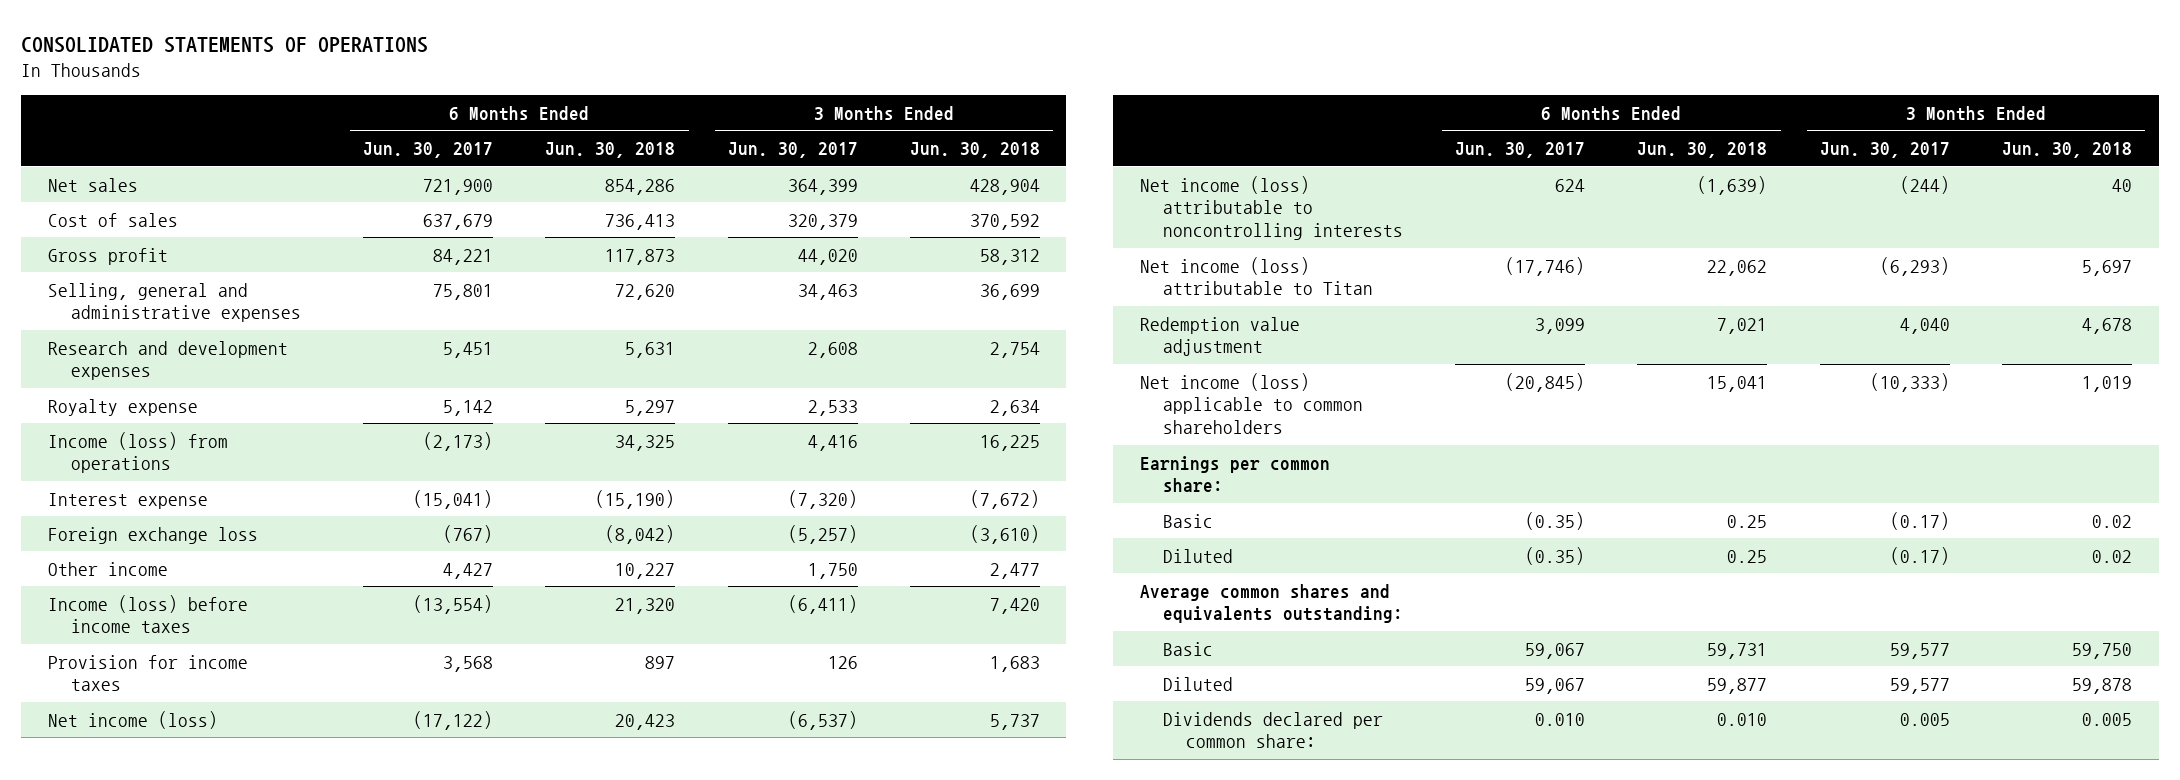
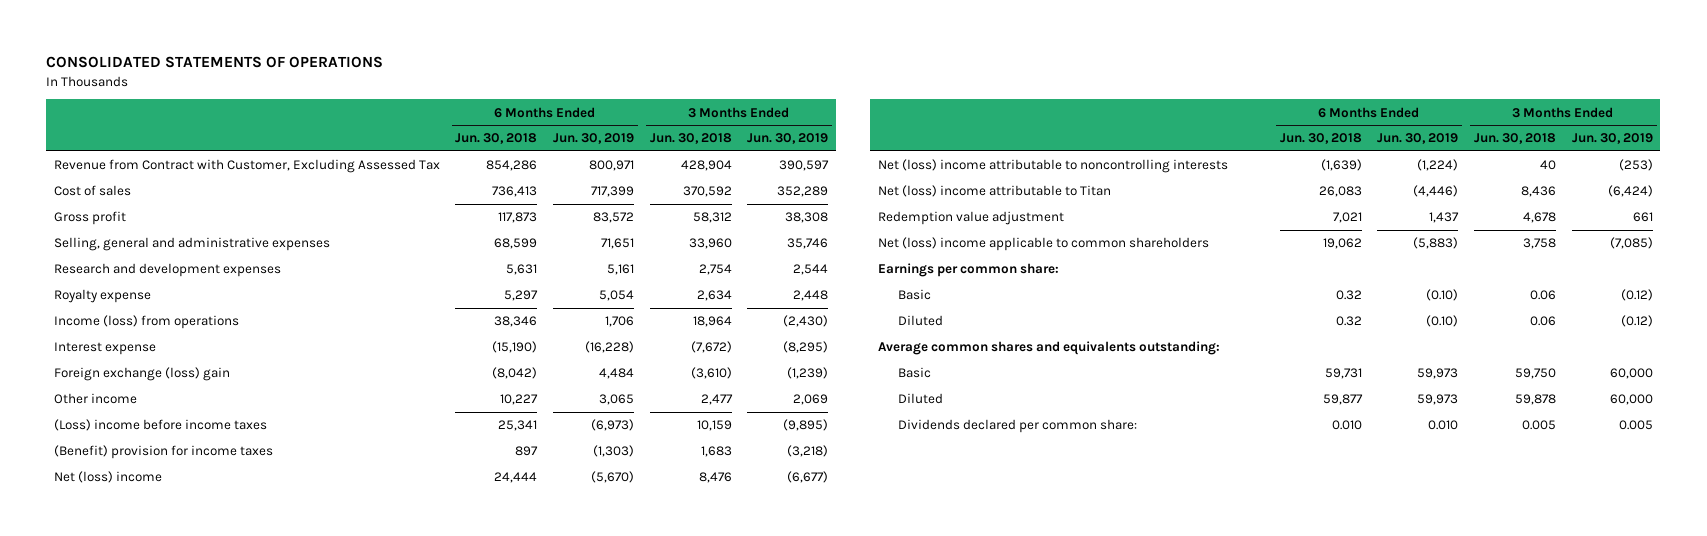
[362,141,493,158] Jun. 30, 2017 -> none
[727,141,858,158] Jun. 30, 2017 -> none
none -> [553,133,635,145] Jun. 30, 2019
none -> [747,133,829,145] Jun. 30, 2019
[47,177,138,192] Net sales -> [53,159,440,174] Revenue from Contract with Customer, Excluding Assessed Tax
[615,283,676,300] 72,620 -> [494,238,538,250] 68,599
[980,283,1041,300] 36,699 -> [688,238,732,250] 33,960
[615,434,676,451] 34,325 -> [494,316,538,328] 38,346
[980,434,1041,451] 16,225 -> [692,316,732,328] 18,964
[47,526,258,544] Foreign exchange loss -> [53,367,230,382] Foreign exchange (loss) gain
[47,594,248,634] Income (loss) before income taxes -> [53,419,267,432] (Loss) income before income taxes
[615,597,676,614] 21,320 -> [498,420,538,432] 25,341
[990,597,1041,614] 7,420 -> [696,420,732,432] 10,159
[47,654,248,692] Provision for income taxes -> [53,445,273,460] (Benefit) provision for income taxes
[47,710,218,729] Net income (loss) -> [53,471,162,484] Net (loss) income
[615,713,676,730] 20,423 -> [494,472,538,484] 24,444
[990,713,1041,730] 5,737 -> [698,472,732,484] 8,476
[1139,175,1403,240] Net income (loss) attributable to noncontrolling interests -> [878,159,1229,174] Net (loss) income attributable to noncontrolling interests
[1139,256,1373,296] Net income (loss) attributable to Titan -> [878,185,1112,198] Net (loss) income attributable to Titan
[1707,259,1768,276] 22,062 -> [1318,186,1362,198] 26,083
[2082,259,2133,276] 5,697 -> [1521,186,1557,198] 8,436
[1139,372,1363,434] Net income (loss) applicable to common shareholders -> [878,237,1210,252] Net (loss) income applicable to common shareholders
[1707,375,1768,392] 15,041 -> [1322,238,1362,250] 19,062
[2082,375,2133,392] 1,019 -> [1523,238,1557,250] 3,758
[1727,514,1768,528] 0.25 -> [1335,290,1362,301] 0.32
[2092,514,2133,528] 0.02 -> [1530,290,1557,301] 0.06
[1727,549,1768,563] 0.25 -> [1335,316,1362,327] 0.32
[2092,549,2133,563] 0.02 -> [1530,316,1557,327] 0.06

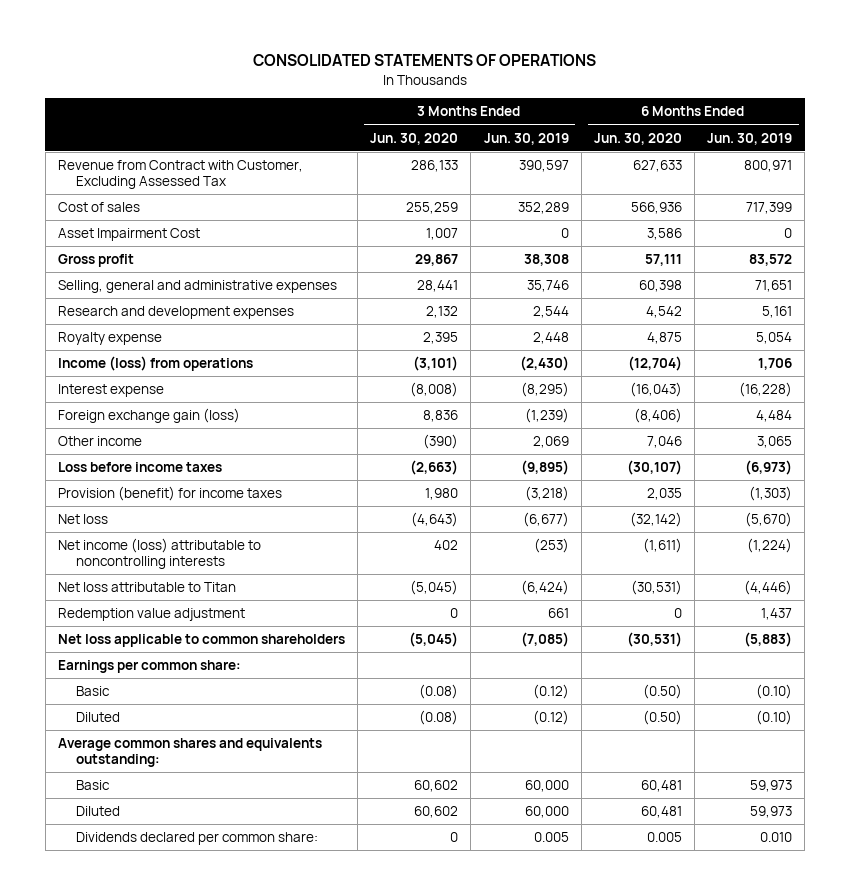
[455,133,538,145] Jun. 30, 2018 -> none
[649,133,732,145] Jun. 30, 2018 -> none
none -> [370,132,459,145] Jun. 30, 2020
none -> [593,132,682,145] Jun. 30, 2020
none -> [57,228,200,242] Asset Impairment Cost
[53,367,230,382] Foreign exchange (loss) gain -> [57,408,240,424] Foreign exchange gain (loss)
[53,419,267,432] (Loss) income before income taxes -> [57,462,222,473] Loss before income taxes
[53,445,273,460] (Benefit) provision for income taxes -> [57,486,282,502] Provision (benefit) for income taxes
[53,471,162,484] Net (loss) income -> [57,514,108,525] Net loss
[878,159,1229,174] Net (loss) income attributable to noncontrolling interests -> [57,538,261,569] Net income (loss) attributable to noncontrolling interests
[878,185,1112,198] Net (loss) income attributable to Titan -> [57,582,236,593] Net loss attributable to Titan
[878,237,1210,252] Net (loss) income applicable to common shareholders -> [57,634,345,648] Net loss applicable to common shareholders

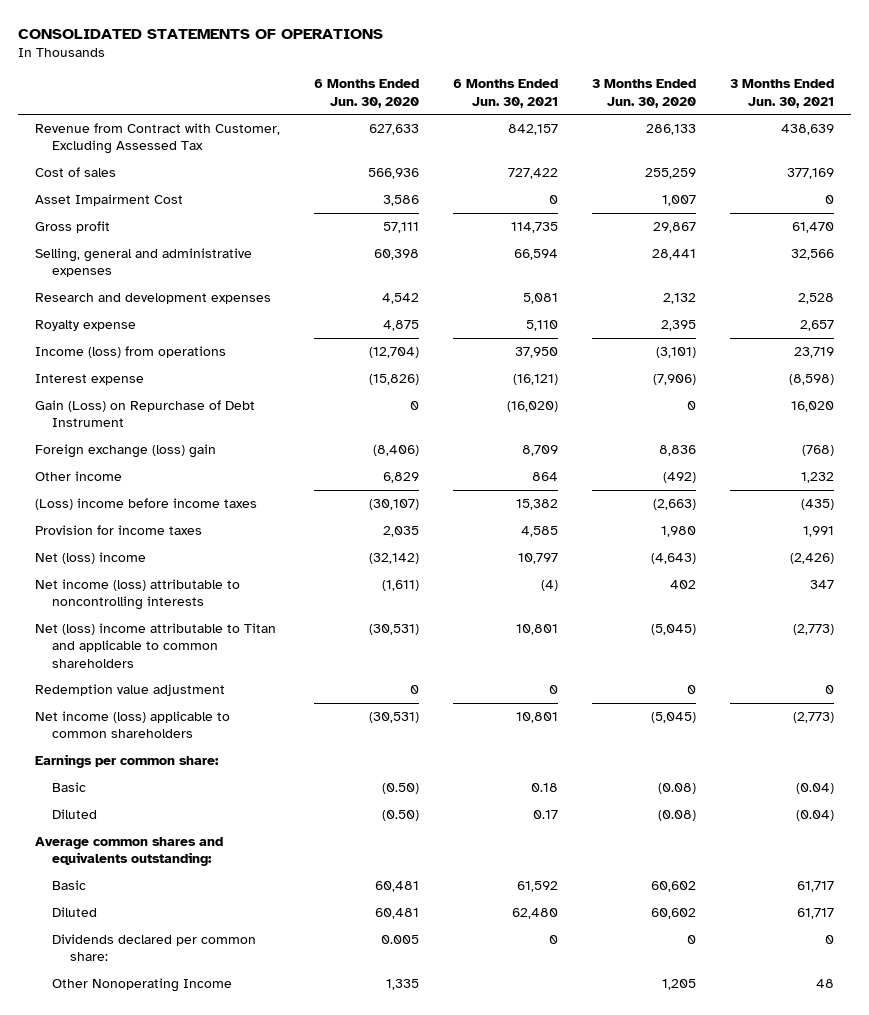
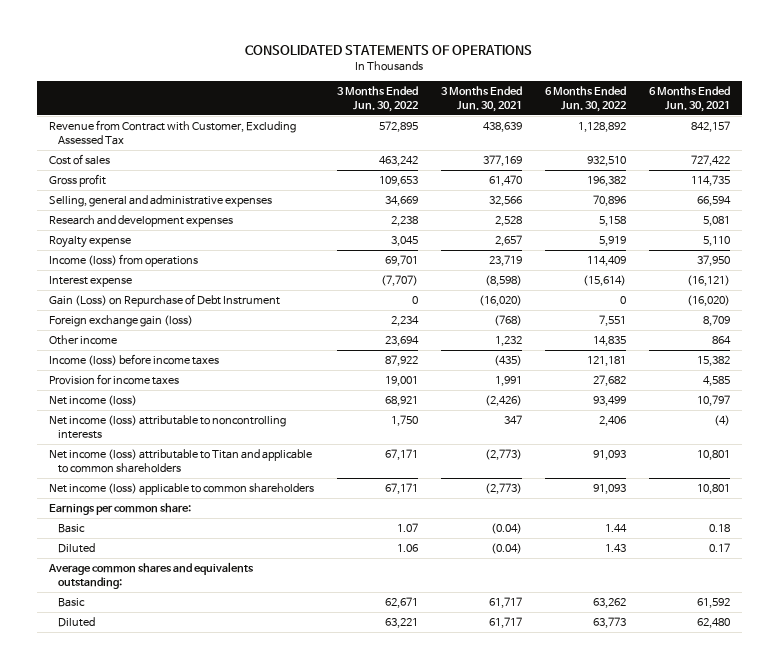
[313,79,419,108] 6 Months Ended Jun. 30, 2020 -> none
[592,79,697,108] 3 Months Ended Jun. 30, 2020 -> none
none -> [336,86,418,113] 3 Months Ended Jun. 30, 2022
none -> [545,86,627,113] 6 Months Ended Jun. 30, 2022
[34,193,183,206] Asset Impairment Cost -> none
[791,400,835,412] 16,020 -> [478,295,522,307] (16,020)
[34,443,216,458] Foreign exchange (loss) gain -> [48,315,193,328] Foreign exchange gain (loss)
[34,497,257,510] (Loss) income before income taxes -> [48,354,219,367] Income (loss) before income taxes
[34,551,146,564] Net (loss) income -> [48,395,137,407] Net income (loss)
[34,683,225,696] Redemption value adjustment -> none
[34,622,276,668] Net (loss) income attributable to Titan and applicable to common shareholders -> [48,449,312,473] Net income (loss) attributable to Titan and applicable to common shareholders
[52,933,257,962] Dividends declared per common share: -> none
[52,977,233,992] Other Nonoperating Income -> none

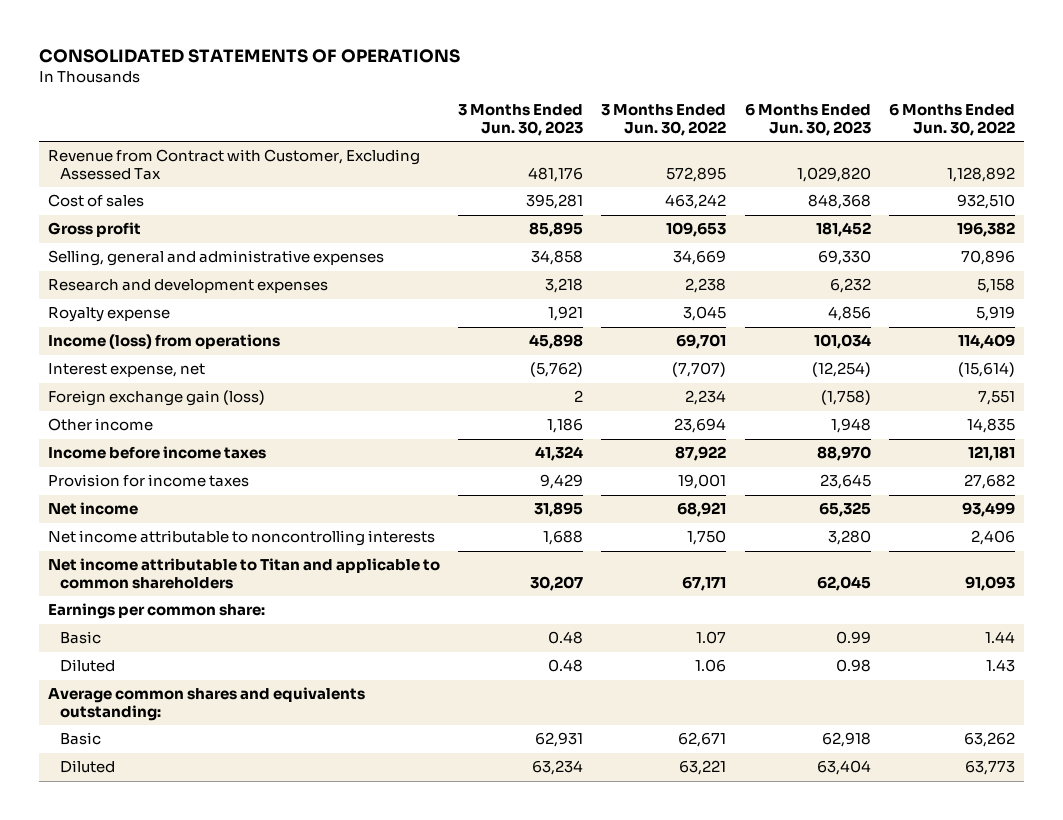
[440,86,522,113] 3 Months Ended Jun. 30, 2021 -> none
[649,86,731,113] 6 Months Ended Jun. 30, 2021 -> none
none -> [458,104,584,137] 3 Months Ended Jun. 30, 2023
none -> [744,103,871,137] 6 Months Ended Jun. 30, 2023
[48,294,280,308] Gain (Loss) on Repurchase of Debt Instrument -> none
[48,276,132,288] Interest expense -> [47,363,205,378] Interest expense, net
[48,354,219,367] Income (loss) before income taxes -> [47,446,266,460] Income before income taxes
[48,483,314,496] Net income (loss) applicable to common shareholders -> none
[48,395,137,407] Net income (loss) -> [47,502,138,516] Net income
[48,415,286,439] Net income (loss) attributable to noncontrolling interests -> [47,530,435,547] Net income attributable to noncontrolling interests
[48,449,312,473] Net income (loss) attributable to Titan and applicable to common shareholders -> [47,558,440,589] Net income attributable to Titan and applicable to common shareholders

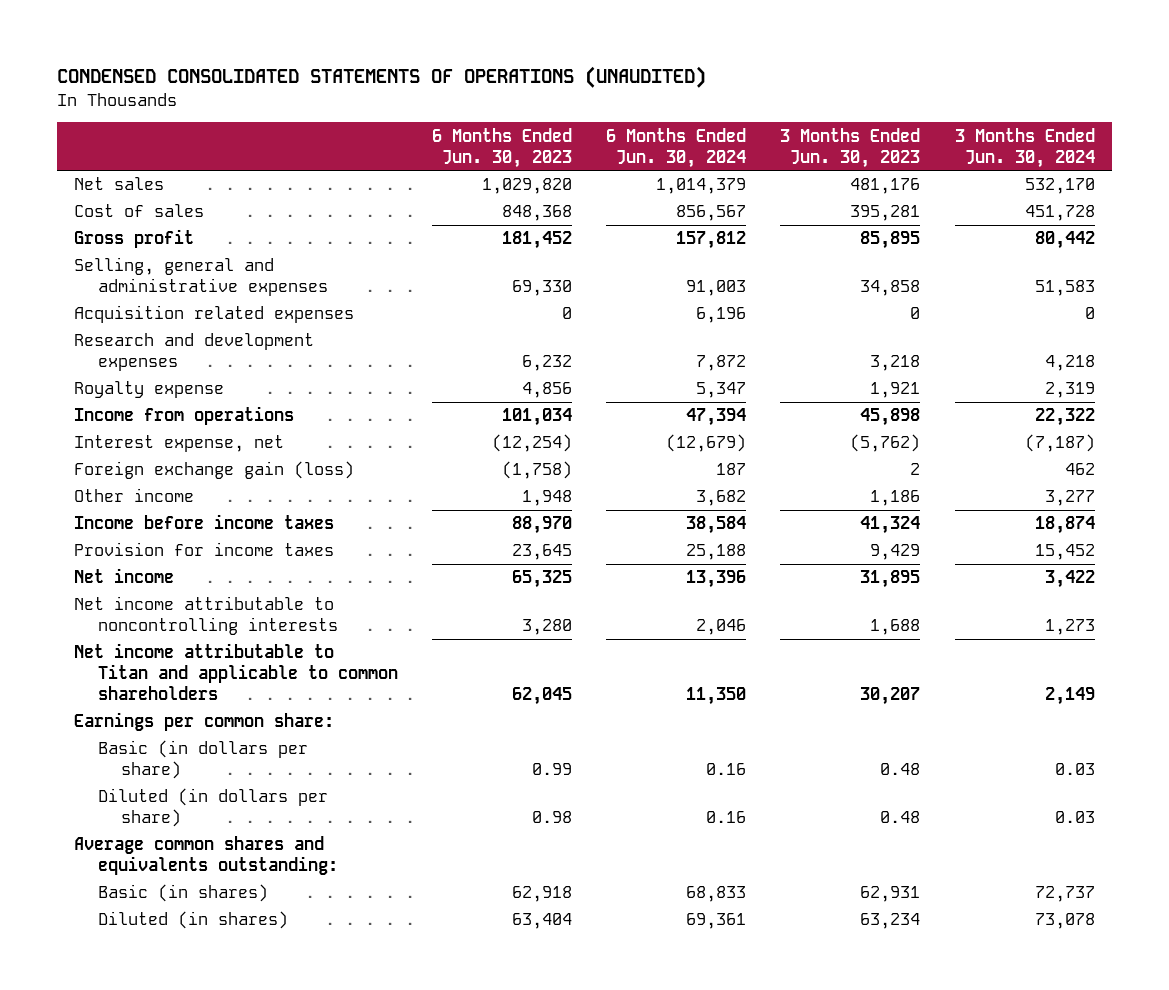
[38,48,460,63] CONSOLIDATED STATEMENTS OF OPERATIONS -> [57,66,707,89] CONDENSED CONSOLIDATED STATEMENTS OF OPERATIONS (UNAUDITED)
[601,104,727,137] 3 Months Ended Jun. 30, 2022 -> none
[888,103,1015,137] 6 Months Ended Jun. 30, 2022 -> none
none -> [606,127,747,168] 6 Months Ended Jun. 30, 2024
none -> [954,127,1095,168] 3 Months Ended Jun. 30, 2024
[47,149,420,180] Revenue from Contract with Customer, Excluding Assessed Tax -> [74,177,165,191] Net sales
none -> [74,305,355,324] Acquisition related expenses
[47,334,280,350] Income (loss) from operations -> [74,406,295,426] Income from operations
[60,631,102,645] Basic -> [97,740,308,780] Basic (in dollars per share)
[60,659,116,673] Diluted -> [97,788,328,828] Diluted (in dollars per share)
[60,732,102,746] Basic -> [97,884,268,903] Basic (in shares)
[60,760,116,774] Diluted -> [97,911,288,930] Diluted (in shares)

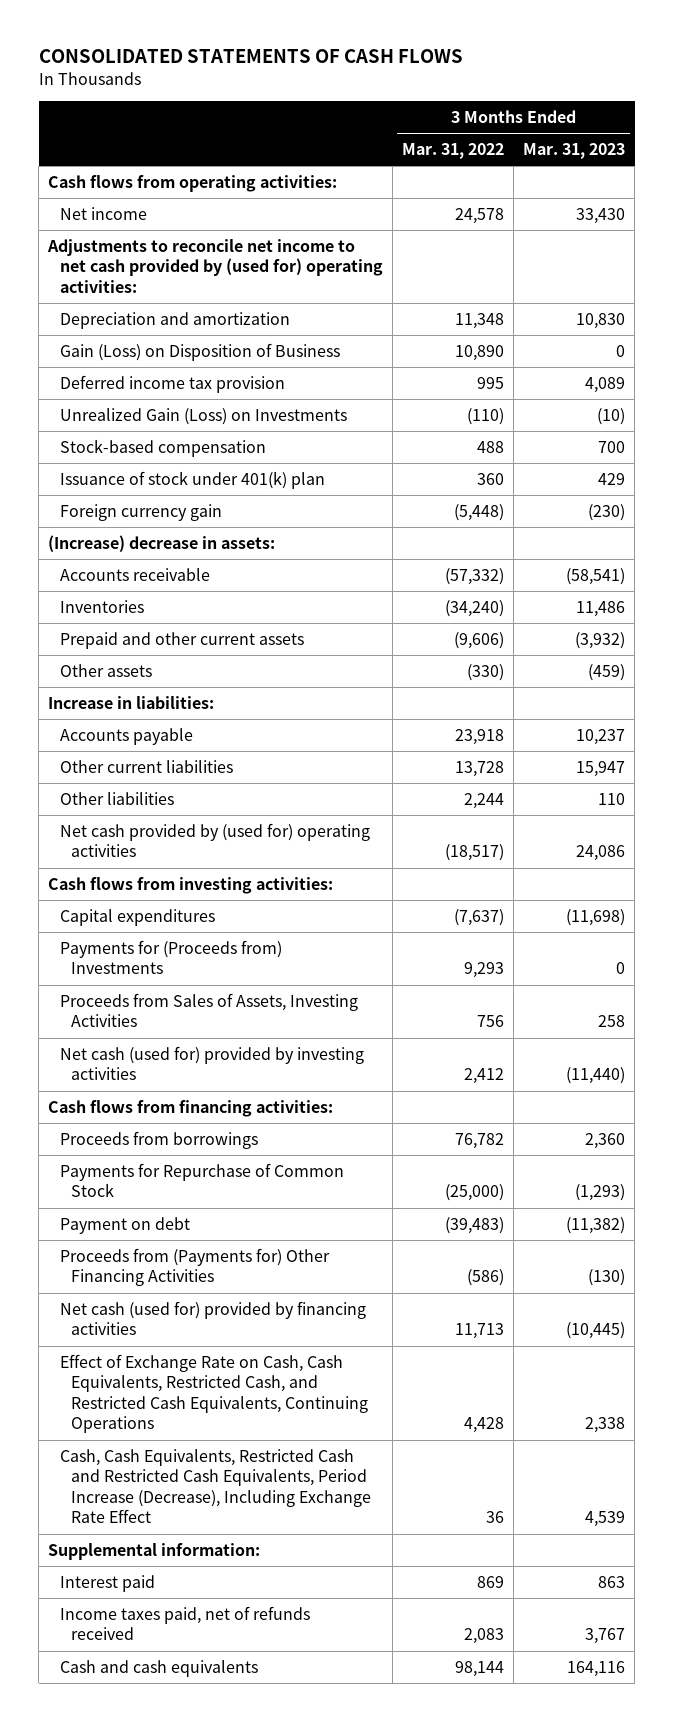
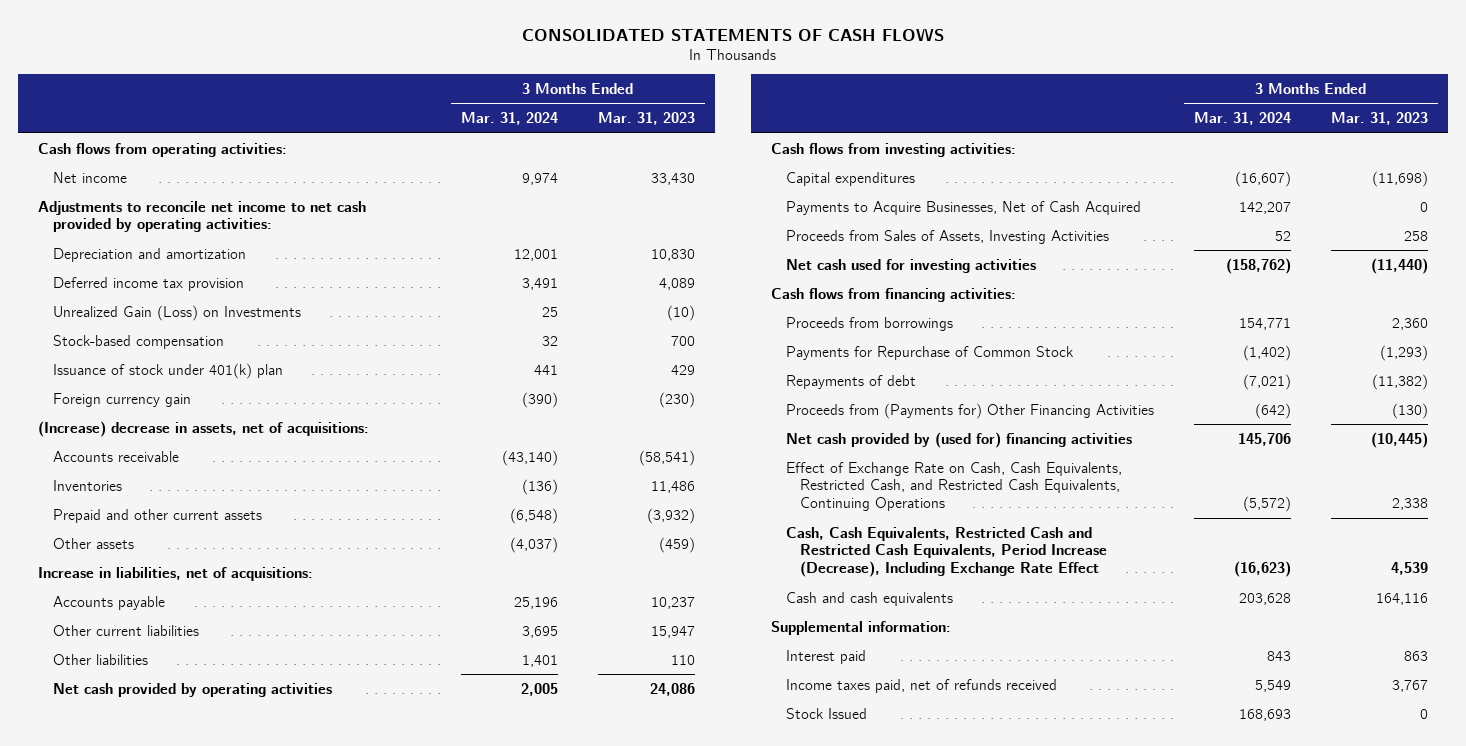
[401,143,504,160] Mar. 31, 2022 -> none
none -> [460,112,558,126] Mar. 31, 2024
[47,238,383,293] Adjustments to reconcile net income to net cash provided by (used for) operating activities: -> [38,200,367,233] Adjustments to reconcile net income to net cash provided by operating activities:
[59,342,340,361] Gain (Loss) on Disposition of Business -> none
[48,534,276,552] (Increase) decrease in assets: -> [38,420,370,437] (Increase) decrease in assets, net of acquisitions:
[48,695,215,709] Increase in liabilities: -> [38,566,314,581] Increase in liabilities, net of acquisitions:
[59,822,370,858] Net cash provided by (used for) operating activities -> [52,682,332,697] Net cash provided by operating activities
[59,939,282,975] Payments for (Proceeds from) Investments -> none
none -> [785,200,1141,215] Payments to Acquire Businesses, Net of Cash Acquired
[59,1045,364,1081] Net cash (used for) provided by investing activities -> [785,258,1036,273] Net cash used for investing activities
[59,1216,190,1234] Payment on debt -> [785,374,916,389] Repayments of debt
[59,1300,366,1336] Net cash (used for) provided by financing activities -> [785,431,1132,448] Net cash provided by (used for) financing activities
[59,1659,258,1677] Cash and cash equivalents -> [785,591,953,606] Cash and cash equivalents
none -> [785,707,867,719] Stock Issued

